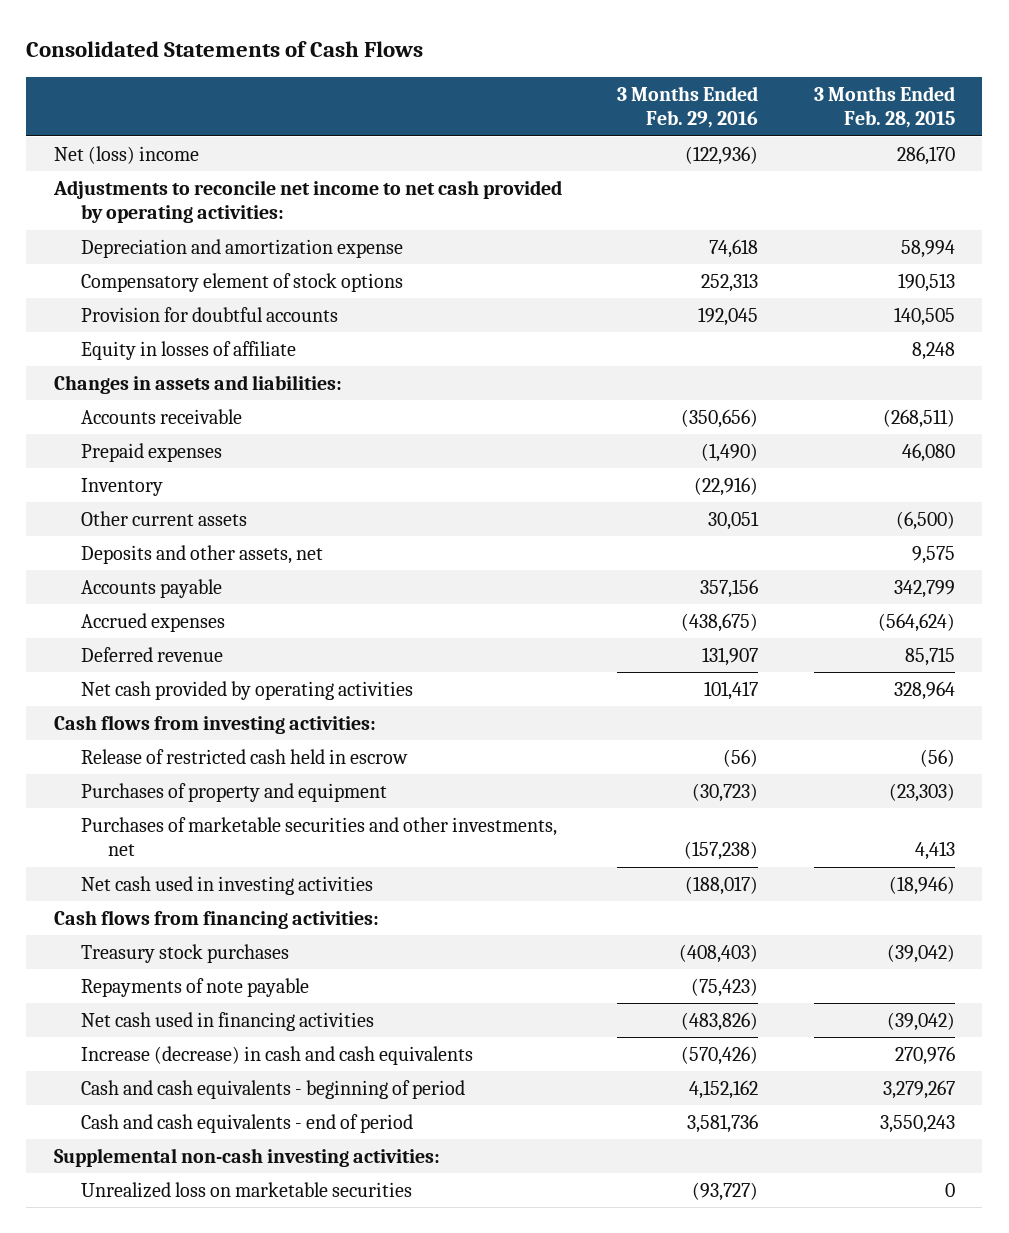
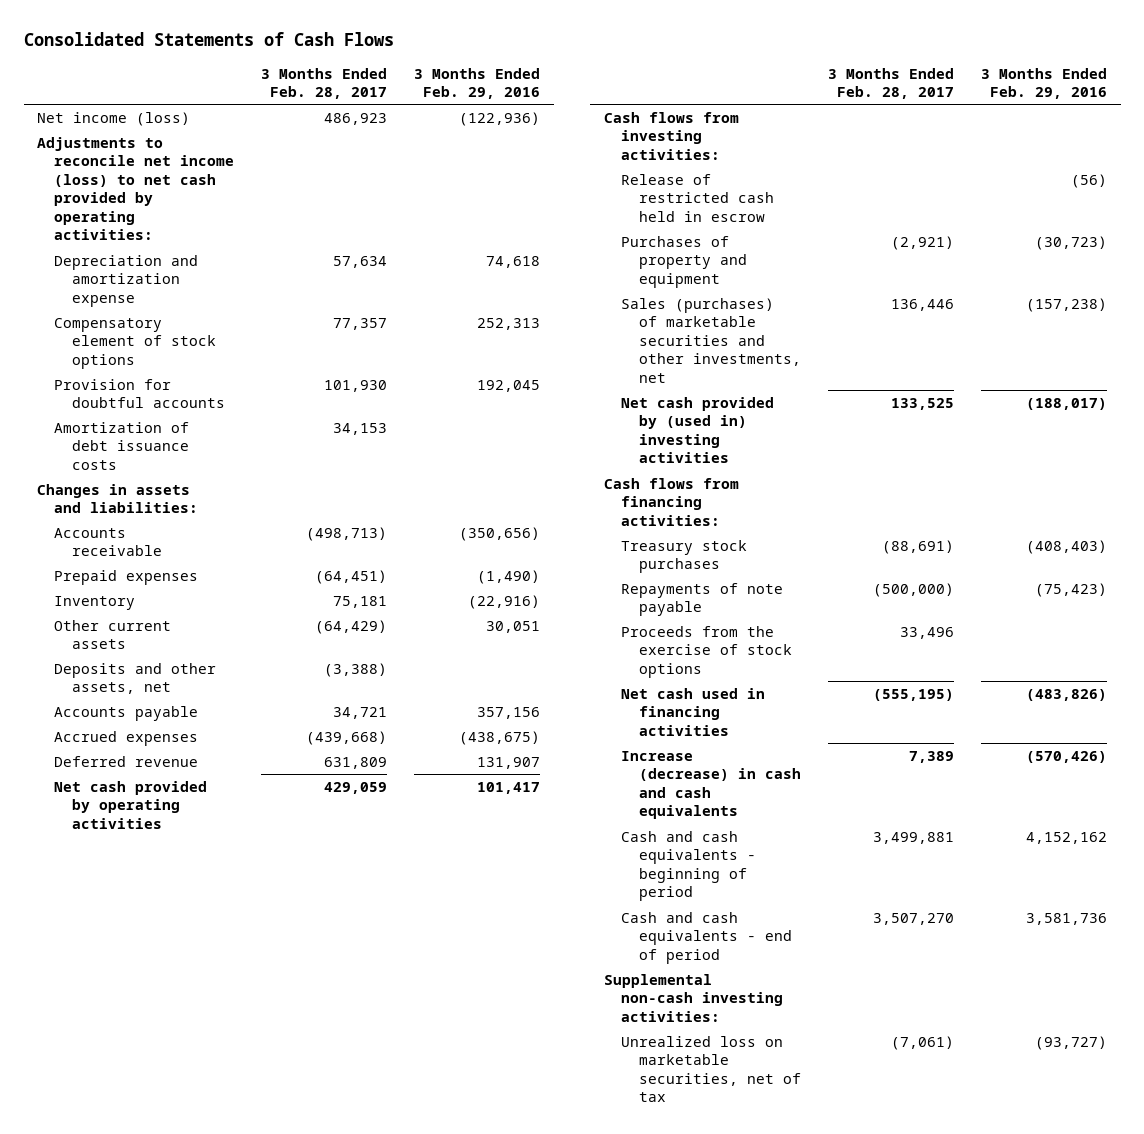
[813,85,955,129] 3 Months Ended Feb. 28, 2015 -> none
none -> [261,67,388,100] 3 Months Ended Feb. 28, 2017
[53,145,199,164] Net (loss) income -> [37,111,191,126] Net income (loss)
[52,179,562,224] Adjustments to reconcile net income to net cash provided by operating activities: -> [37,136,235,241] Adjustments to reconcile net income (loss) to net cash provided by operating activities:
[81,340,297,360] Equity in losses of affiliate -> none
none -> [54,421,190,470] Amortization of debt issuance costs
[81,816,558,857] Purchases of marketable securities and other investments, net -> [621,297,801,383] Sales (purchases) of marketable securities and other investments, net
[81,875,374,895] Net cash used in investing activities -> [621,396,775,464] Net cash provided by (used in) investing activities
none -> [621,625,792,678] Proceeds from the exercise of stock options
[81,1181,413,1198] Unrealized loss on marketable securities -> [621,1035,801,1103] Unrealized loss on marketable securities, net of tax

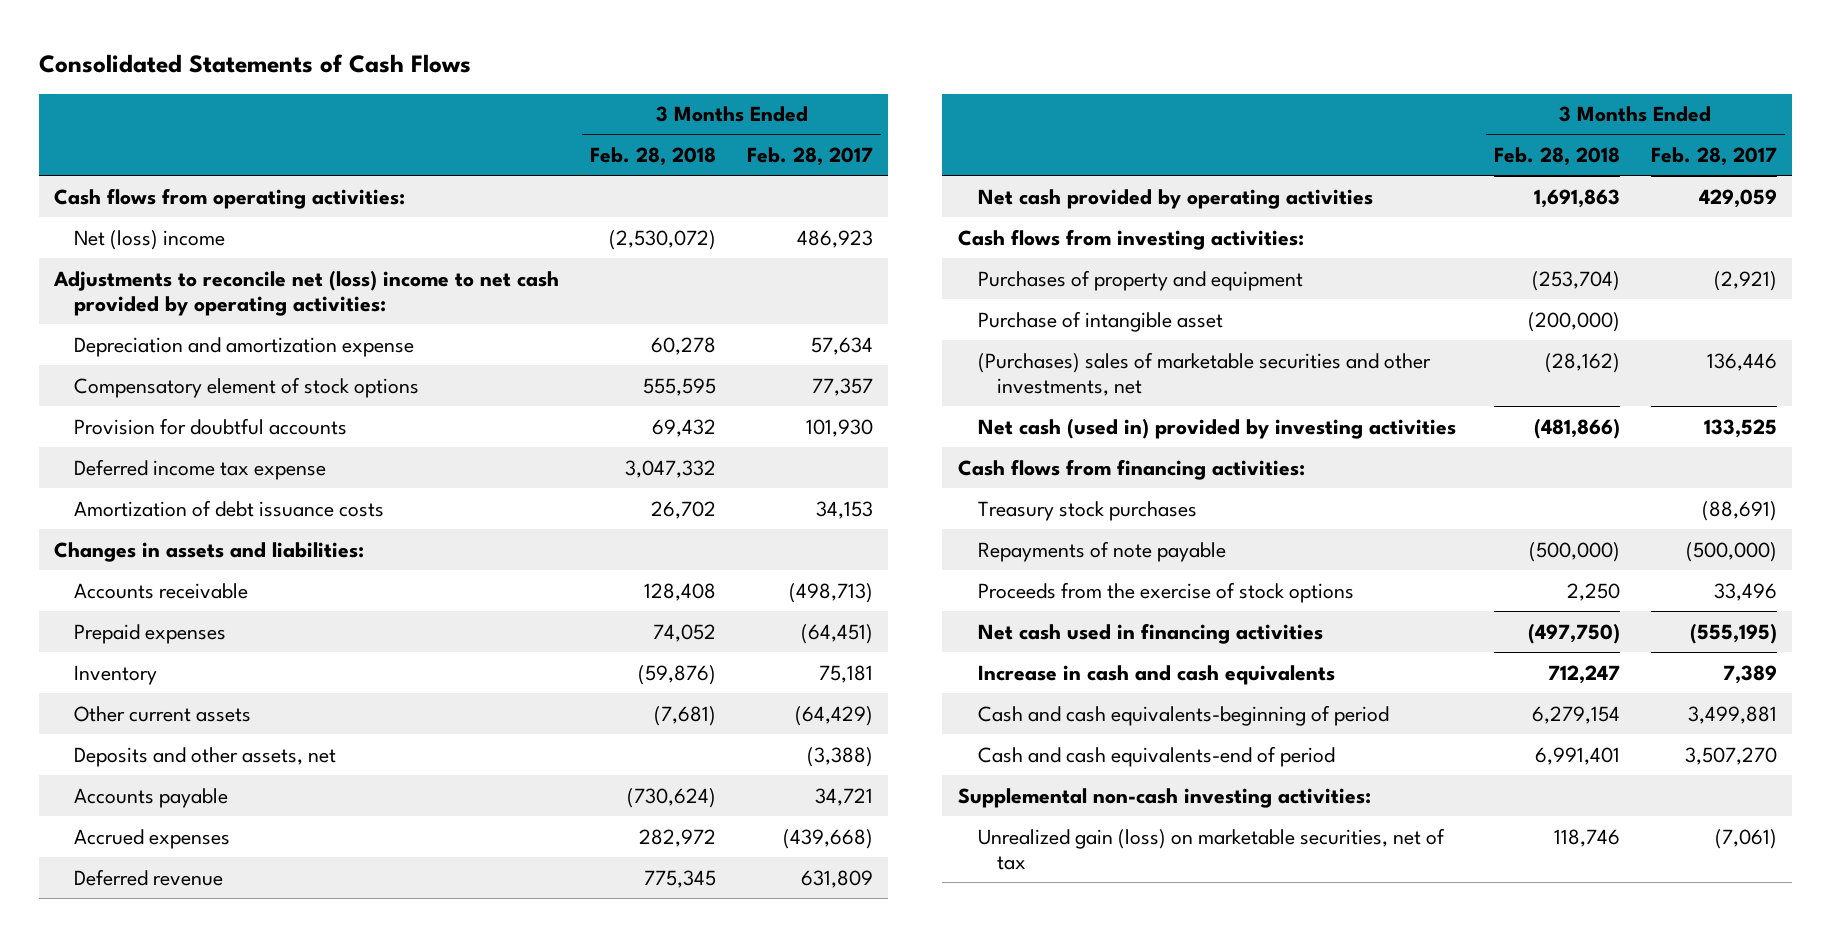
[414,67,541,100] 3 Months Ended Feb. 29, 2016 -> none
none -> [590,147,717,167] Feb. 28, 2018
none -> [54,187,406,209] Cash flows from operating activities:
[37,111,191,126] Net income (loss) -> [73,229,225,250] Net (loss) income
[37,136,235,241] Adjustments to reconcile net income (loss) to net cash provided by operating activities: -> [53,269,560,317] Adjustments to reconcile net (loss) income to net cash provided by operating activities:
none -> [73,458,326,480] Deferred income tax expense
[621,173,774,222] Release of restricted cash held in escrow -> none
none -> [977,310,1223,332] Purchase of intangible asset
[621,297,801,383] Sales (purchases) of marketable securities and other investments, net -> [977,351,1431,397] (Purchases) sales of marketable securities and other investments, net
[621,396,775,464] Net cash provided by (used in) investing activities -> [977,417,1456,439] Net cash (used in) provided by investing activities
[621,750,801,820] Increase (decrease) in cash and cash equivalents -> [977,664,1335,685] Increase in cash and cash equivalents
[621,830,756,902] Cash and cash equivalents - beginning of period -> [977,704,1389,726] Cash and cash equivalents-beginning of period
[621,911,792,964] Cash and cash equivalents - end of period -> [977,745,1335,767] Cash and cash equivalents-end of period
[621,1035,801,1103] Unrealized loss on marketable securities, net of tax -> [977,827,1445,871] Unrealized gain (loss) on marketable securities, net of tax

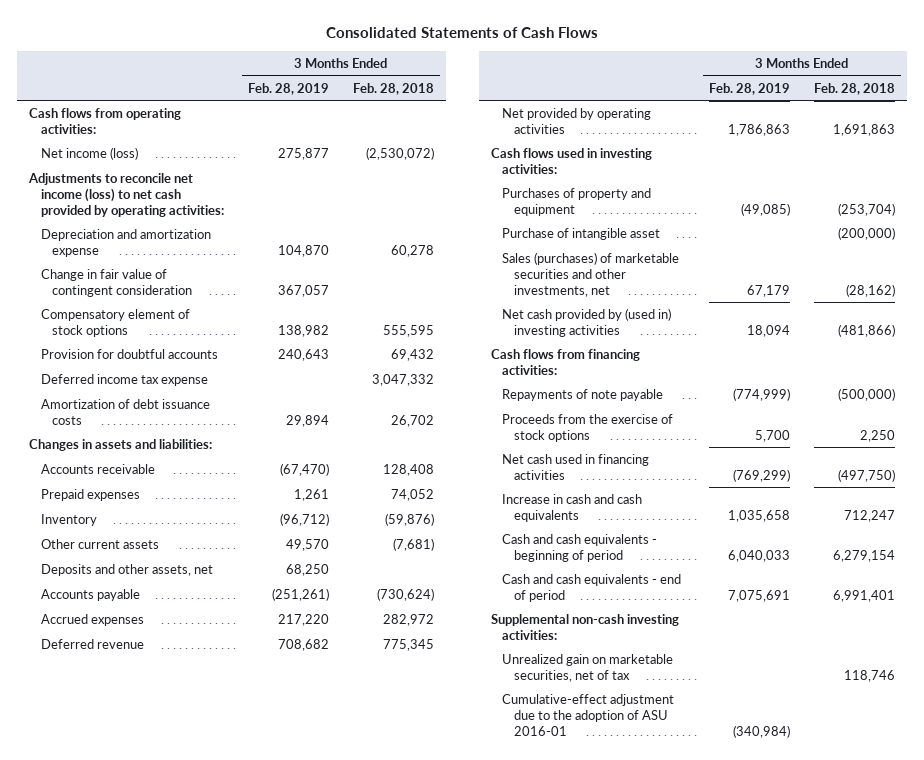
[747,147,874,167] Feb. 28, 2017 -> none
none -> [247,82,329,95] Feb. 28, 2019
[73,229,225,250] Net (loss) income -> [40,147,138,161] Net income (loss)
[53,269,560,317] Adjustments to reconcile net (loss) income to net cash provided by operating activities: -> [28,173,224,217] Adjustments to reconcile net income (loss) to net cash provided by operating activities:
none -> [40,269,193,297] Change in fair value of contingent consideration
[977,188,1373,209] Net cash provided by operating activities -> [502,108,652,134] Net provided by operating activities
[957,228,1304,250] Cash flows from investing activities: -> [490,148,652,174] Cash flows used in investing activities:
[977,351,1431,397] (Purchases) sales of marketable securities and other investments, net -> [502,252,680,297] Sales (purchases) of marketable securities and other investments, net
[977,417,1456,439] Net cash (used in) provided by investing activities -> [502,308,672,337] Net cash provided by (used in) investing activities
[977,500,1197,521] Treasury stock purchases -> none
[977,704,1389,726] Cash and cash equivalents-beginning of period -> [502,534,658,562] Cash and cash equivalents - beginning of period
[977,745,1335,767] Cash and cash equivalents-end of period -> [502,574,682,602] Cash and cash equivalents - end of period
[977,827,1445,871] Unrealized gain (loss) on marketable securities, net of tax -> [502,654,674,682] Unrealized gain on marketable securities, net of tax
none -> [502,694,675,736] Cumulative-effect adjustment due to the adoption of ASU 2016-01

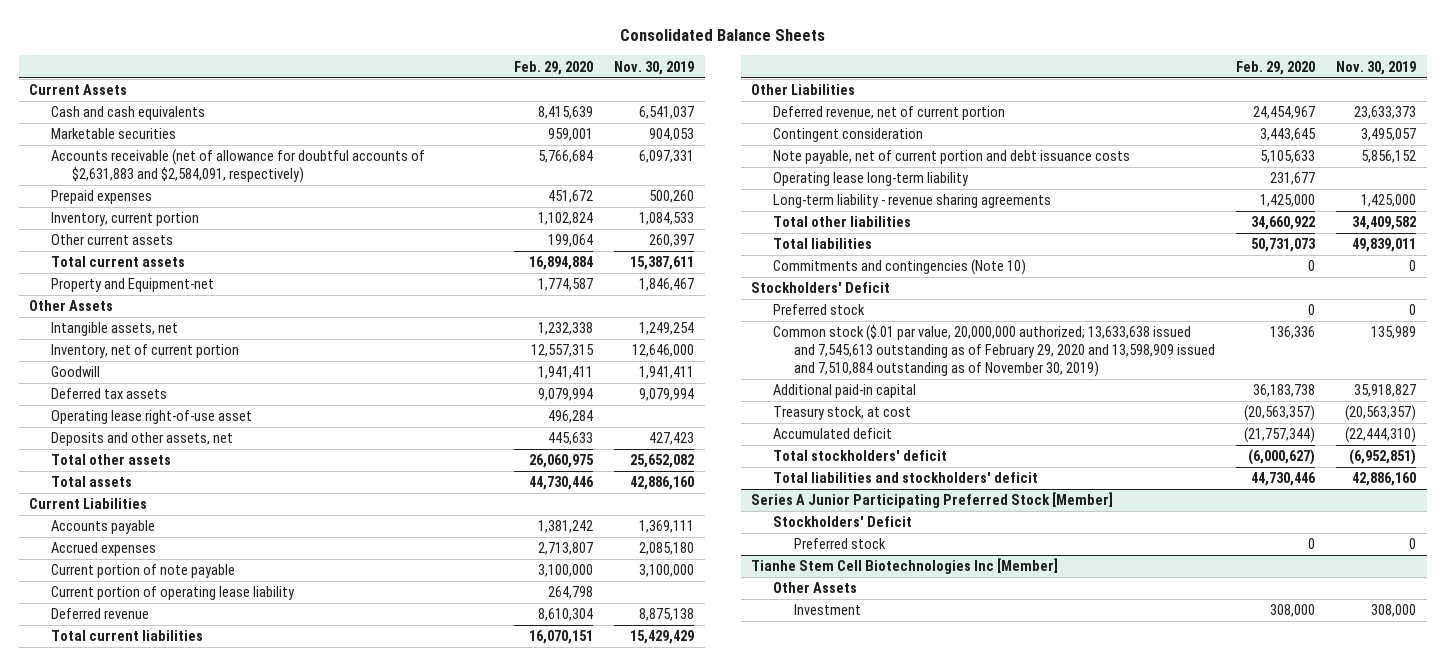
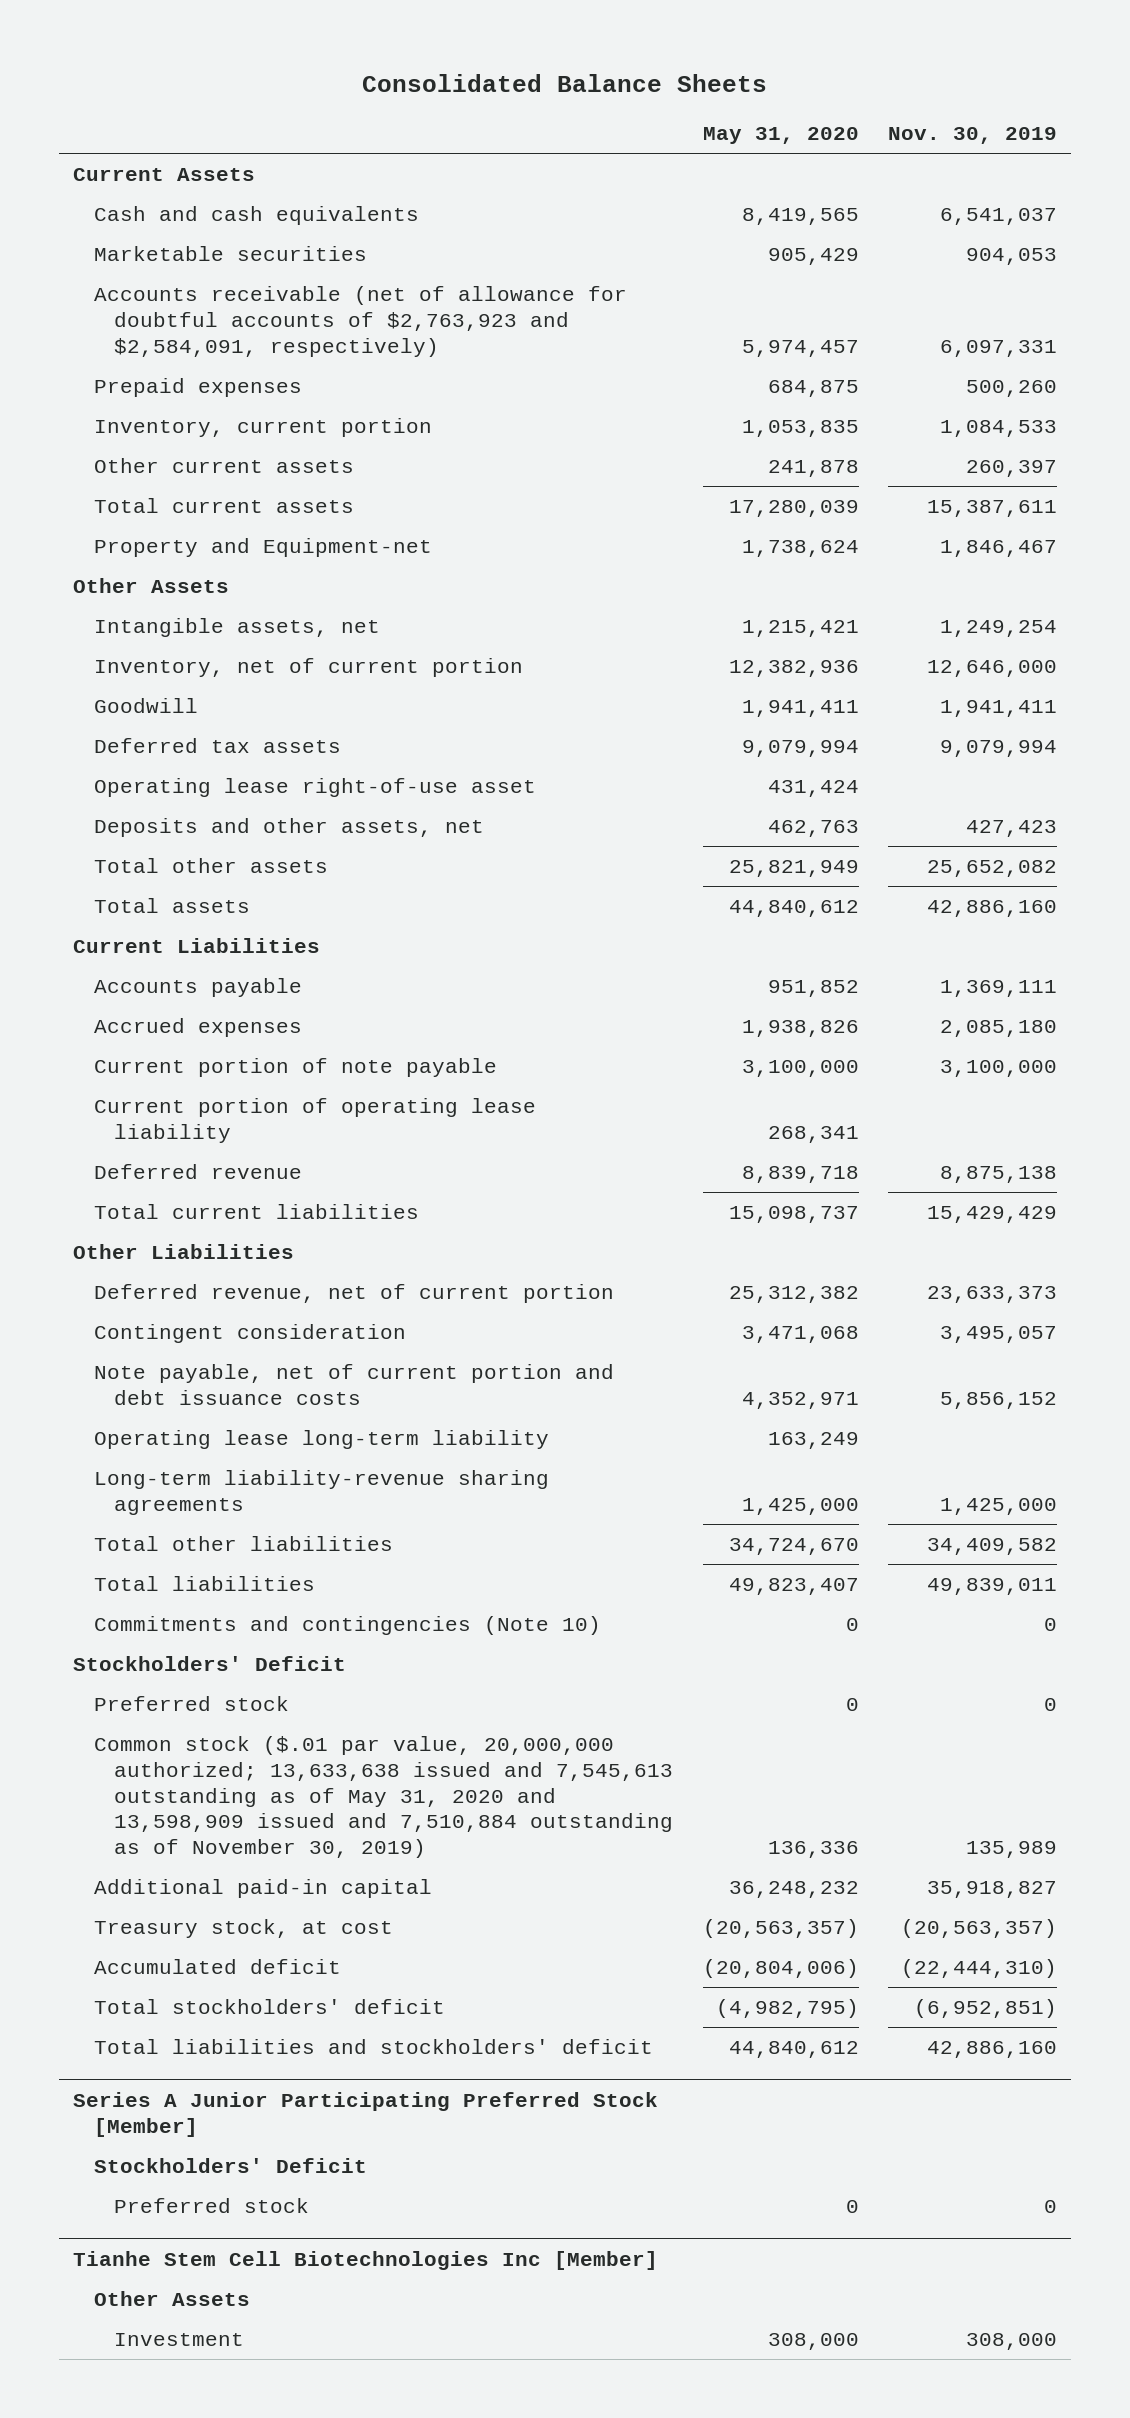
[514,60,594,75] Feb. 29, 2020 -> none
none -> [702,126,859,144] May 31, 2020
[50,149,425,183] Accounts receivable (net of allowance for doubtful accounts of $2,631,883 and $2,584,091, respectively) -> [93,286,627,357] Accounts receivable (net of allowance for doubtful accounts of $2,763,923 and $2,584,091, respectively)
[772,194,1051,209] Long-term liability - revenue sharing agreements -> [93,1470,549,1515] Long-term liability-revenue sharing agreements
[772,325,1216,377] Common stock ($.01 par value, 20,000,000 authorized; 13,633,638 issued and 7,545,613 outstanding as of February 29, 2020 and 13,598,909 issued and 7,510,884 outstanding as of November 30, 2019) -> [93,1736,674,1858] Common stock ($.01 par value, 20,000,000 authorized; 13,633,638 issued and 7,545,613 outstanding as of May 31, 2020 and 13,598,909 issued and 7,510,884 outstanding as of November 30, 2019)

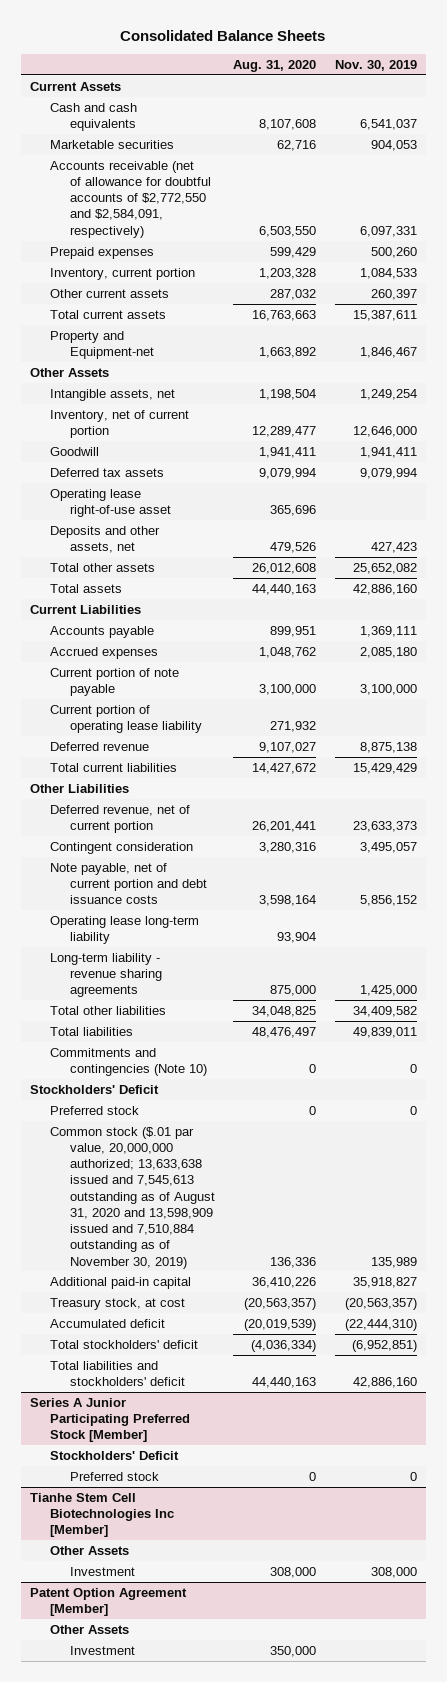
[702,126,859,144] May 31, 2020 -> none
none -> [233,59,317,72] Aug. 31, 2020
[93,286,627,357] Accounts receivable (net of allowance for doubtful accounts of $2,763,923 and $2,584,091, respectively) -> [49,160,211,238] Accounts receivable (net of allowance for doubtful accounts of $2,772,550 and $2,584,091, respectively)
[93,1470,549,1515] Long-term liability-revenue sharing agreements -> [49,952,162,998] Long-term liability - revenue sharing agreements
[93,1736,674,1858] Common stock ($.01 par value, 20,000,000 authorized; 13,633,638 issued and 7,545,613 outstanding as of May 31, 2020 and 13,598,909 issued and 7,510,884 outstanding as of November 30, 2019) -> [49,1126,215,1269] Common stock ($.01 par value, 20,000,000 authorized; 13,633,638 issued and 7,545,613 outstanding as of August 31, 2020 and 13,598,909 issued and 7,510,884 outstanding as of November 30, 2019)
none -> [30,1587,188,1617] Patent Option Agreement [Member]
none -> [49,1624,129,1634] Other Assets
none -> [69,1645,135,1655] Investment

